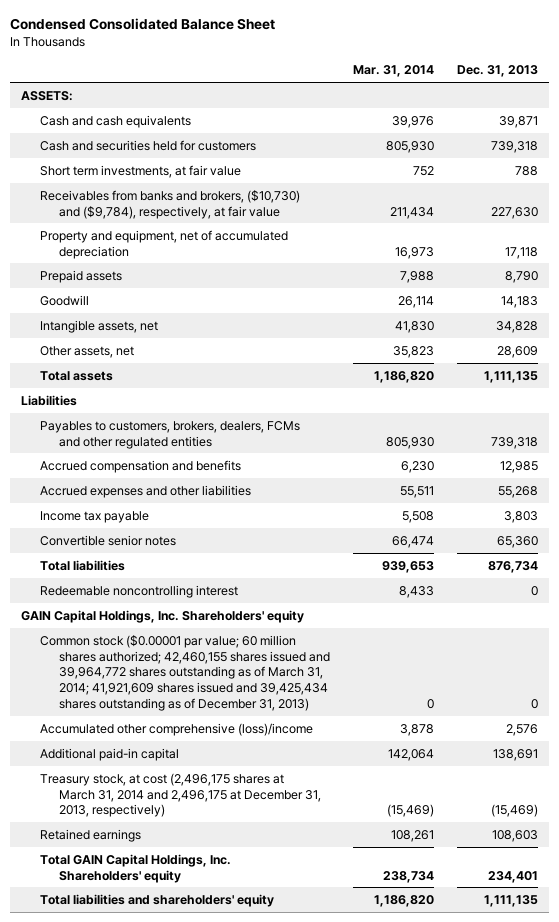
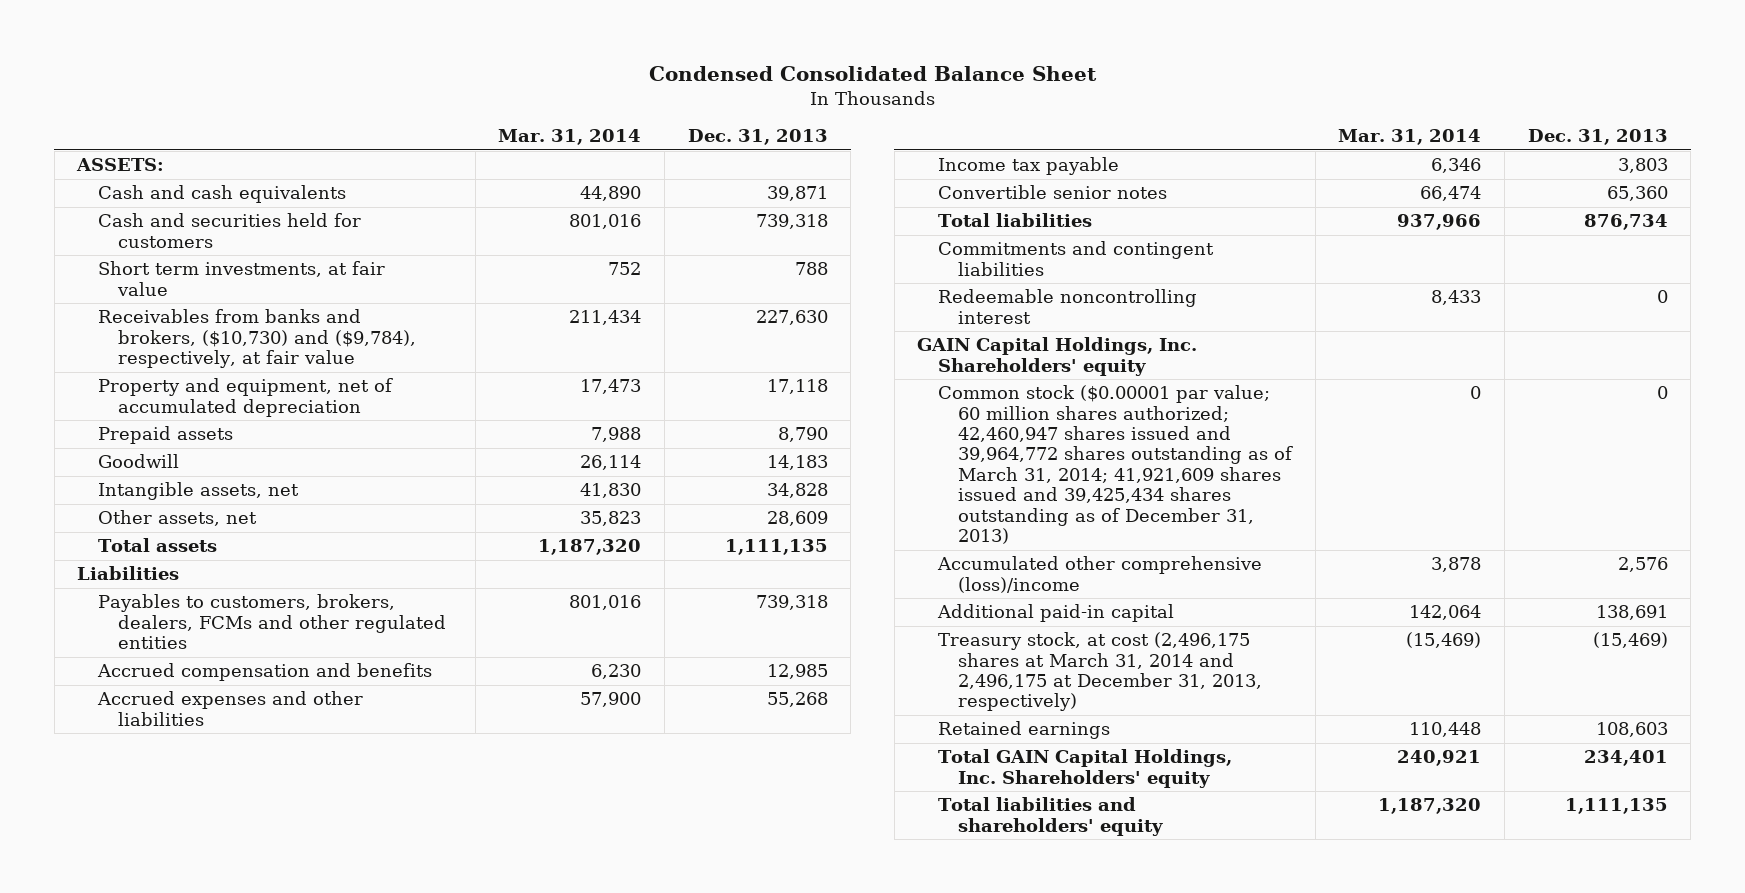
[392,115,435,128] 39,976 -> [580,186,642,202] 44,890
[386,140,435,153] 805,930 -> [569,214,642,230] 801,016
[395,246,435,259] 16,973 -> [580,379,642,395] 17,473
[374,370,435,383] 1,186,820 -> [538,539,642,556] 1,187,320
[386,436,435,449] 805,930 -> [569,595,642,611] 801,016
[400,485,435,498] 55,511 -> [580,692,642,708] 57,900
[402,510,435,523] 5,508 -> [1431,158,1482,174] 6,346
[382,560,435,573] 939,653 -> [1397,214,1482,231] 937,966
none -> [937,241,1214,276] Commitments and contingent liabilities
[40,634,331,712] Common stock ($0.00001 par value; 60 million shares authorized; 42,460,155 shares issued and 39,964,772 shares outstanding as of March 31, 2014; 41,921,609 shares issued and 39,425,434 shares outstanding as of December 31, 2013) -> [937,385,1293,545] Common stock ($0.00001 par value; 60 million shares authorized; 42,460,947 shares issued and 39,964,772 shares outstanding as of March 31, 2014; 41,921,609 shares issued and 39,425,434 shares outstanding as of December 31, 2013)
[391,829,435,842] 108,261 -> [1409,722,1482,738] 110,448
[383,870,435,883] 238,734 -> [1397,750,1482,767] 240,921
[374,894,435,907] 1,186,820 -> [1378,798,1482,815] 1,187,320

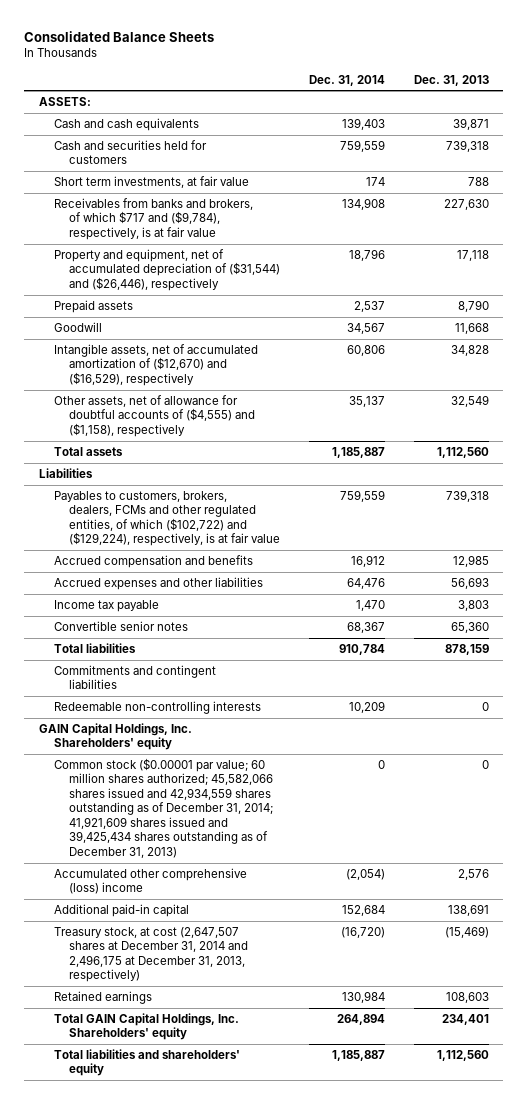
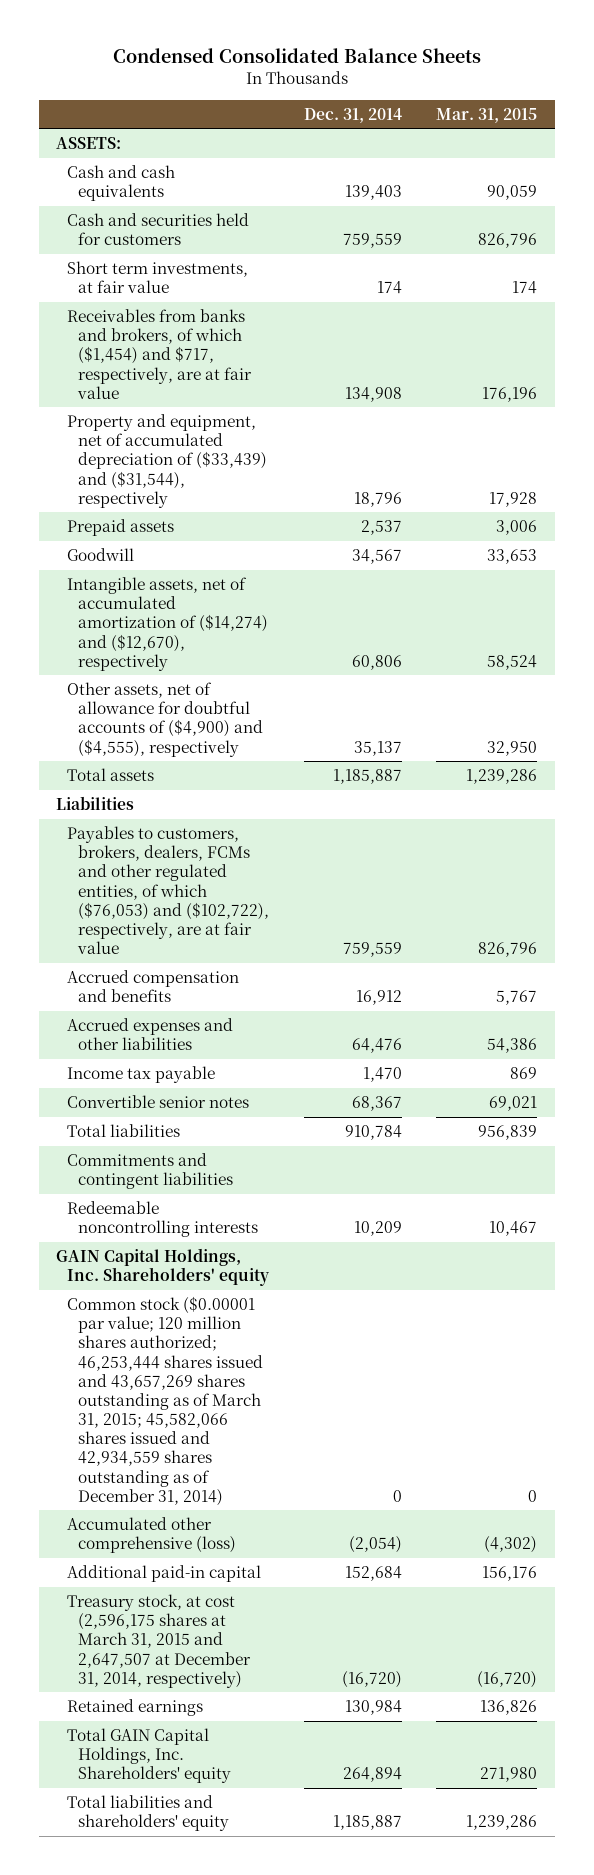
[24,30,215,42] Consolidated Balance Sheets -> [112,48,481,64] Condensed Consolidated Balance Sheets
[413,74,489,86] Dec. 31, 2013 -> none
none -> [436,107,538,123] Mar. 31, 2015
[53,197,253,240] Receivables from banks and brokers, of which $717 and ($9,784), respectively, is at fair value -> [67,308,253,399] Receivables from banks and brokers, of which ($1,454) and $717, respectively, are at fair value
[53,248,281,291] Property and equipment, net of accumulated depreciation of ($31,544) and ($26,446), respectively -> [67,413,268,508] Property and equipment, net of accumulated depreciation of ($33,439) and ($31,544), respectively
[53,343,258,386] Intangible assets, net of accumulated amortization of ($12,670) and ($16,529), respectively -> [67,576,269,671] Intangible assets, net of accumulated amortization of ($14,274) and ($12,670), respectively
[53,394,256,437] Other assets, net of allowance for doubtful accounts of ($4,555) and ($1,158), respectively -> [67,681,264,757] Other assets, net of allowance for doubtful accounts of ($4,900) and ($4,555), respectively
[53,490,281,547] Payables to customers, brokers, dealers, FCMs and other regulated entities, of which ($102,722) and ($129,224), respectively, is at fair value -> [67,825,270,955] Payables to customers, brokers, dealers, FCMs and other regulated entities, of which ($76,053) and ($102,722), respectively, are at fair value
[53,700,261,714] Redeemable non-controlling interests -> [67,1200,259,1238] Redeemable noncontrolling interests
[53,757,274,858] Common stock ($0.00001 par value; 60 million shares authorized; 45,582,066 shares issued and 42,934,559 shares outstanding as of December 31, 2014; 41,921,609 shares issued and 39,425,434 shares outstanding as of December 31, 2013) -> [67,1295,264,1506] Common stock ($0.00001 par value; 120 million shares authorized; 46,253,444 shares issued and 43,657,269 shares outstanding as of March 31, 2015; 45,582,066 shares issued and 42,934,559 shares outstanding as of December 31, 2014)
[53,867,247,895] Accumulated other comprehensive (loss) income -> [67,1516,237,1554] Accumulated other comprehensive (loss)
[53,926,249,983] Treasury stock, at cost (2,647,507 shares at December 31, 2014 and 2,496,175 at December 31, 2013, respectively) -> [67,1593,252,1688] Treasury stock, at cost (2,596,175 shares at March 31, 2015 and 2,647,507 at December 31, 2014, respectively)

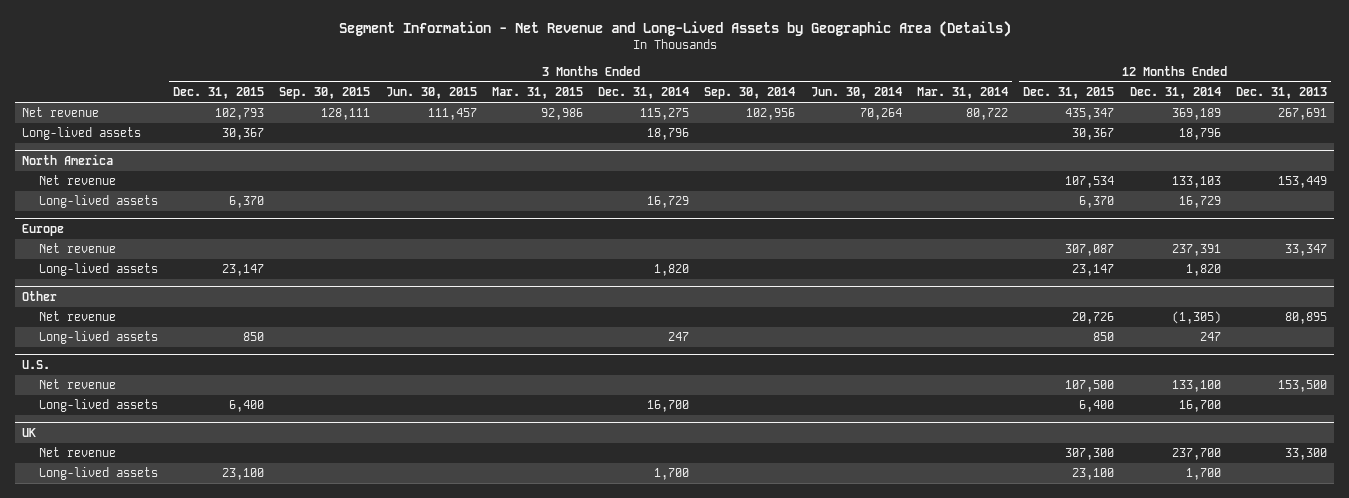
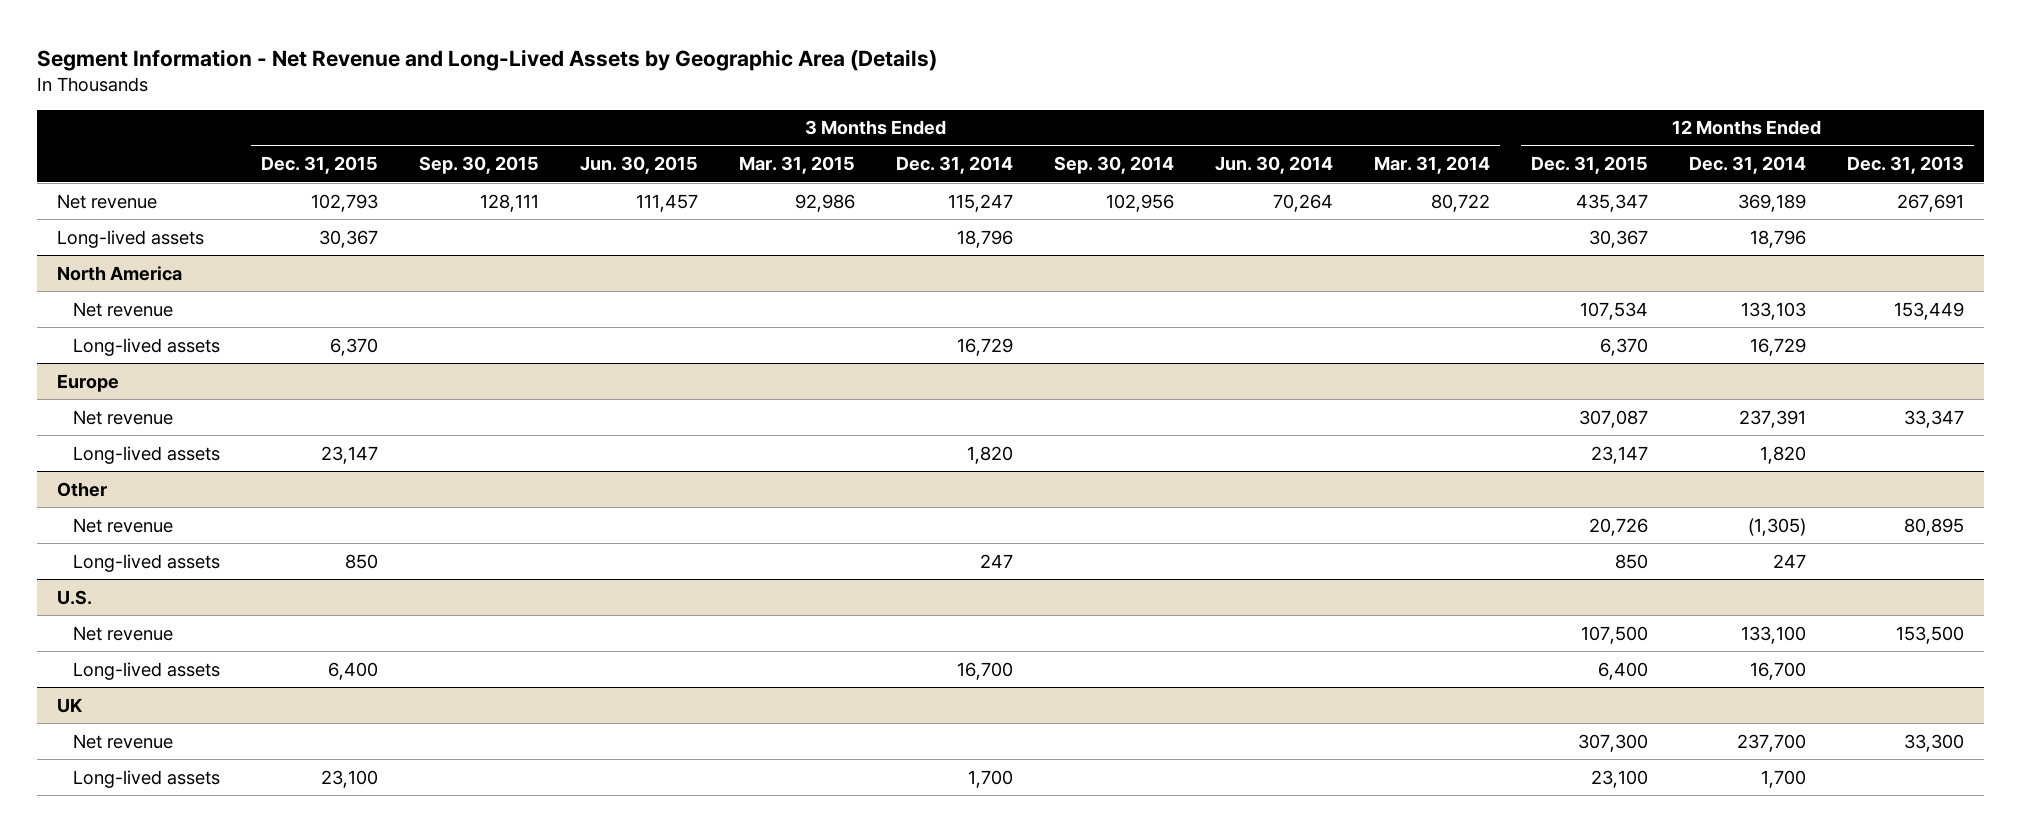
[640,108,690,121] 115,275 -> [948,193,1014,212] 115,247

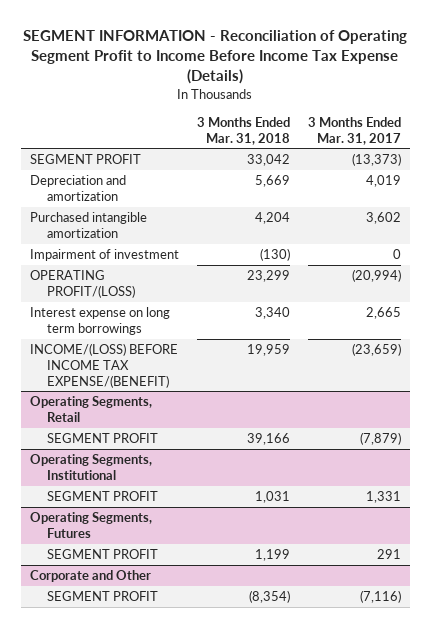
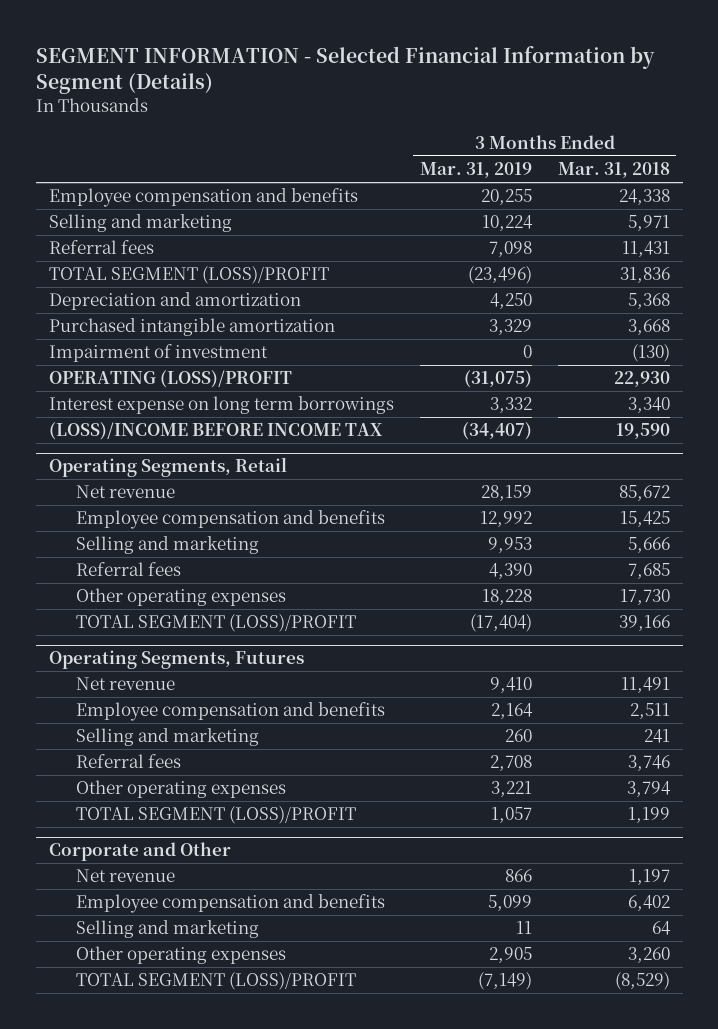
[23,30,408,85] SEGMENT INFORMATION - Reconciliation of Operating Segment Profit to Income Before Income Tax Expense (Details) -> [35,45,655,95] SEGMENT INFORMATION - Selected Financial Information by Segment (Details)
[307,116,401,145] 3 Months Ended Mar. 31, 2017 -> none
none -> [419,162,532,179] Mar. 31, 2019
none -> [48,188,358,208] Employee compensation and benefits
none -> [48,214,232,233] Selling and marketing
none -> [48,240,154,255] Referral fees
[29,154,141,165] SEGMENT PROFIT -> [48,266,329,285] TOTAL SEGMENT (LOSS)/PROFIT
[246,154,290,167] 33,042 -> [619,267,670,284] 31,836
[254,175,290,188] 5,669 -> [627,293,670,310] 5,368
[254,212,290,225] 4,204 -> [627,319,670,336] 3,668
[29,270,136,298] OPERATING PROFIT/(LOSS) -> [48,370,292,389] OPERATING (LOSS)/PROFIT
[246,270,290,283] 23,299 -> [613,371,670,388] 22,930
[29,343,178,388] INCOME/(LOSS) BEFORE INCOME TAX EXPENSE/(BENEFIT) -> [48,422,383,441] (LOSS)/INCOME BEFORE INCOME TAX
[246,344,290,357] 19,959 -> [615,423,670,440] 19,590
[29,454,152,480] Operating Segments, Institutional -> none
[47,491,159,502] SEGMENT PROFIT -> none
none -> [76,485,176,499] Net revenue
none -> [76,510,386,530] Employee compensation and benefits
none -> [76,536,260,555] Selling and marketing
none -> [76,562,182,577] Referral fees
none -> [76,588,287,607] Other operating expenses
[47,433,159,444] SEGMENT PROFIT -> [76,614,357,633] TOTAL SEGMENT (LOSS)/PROFIT
none -> [76,677,176,691] Net revenue
none -> [76,702,386,722] Employee compensation and benefits
none -> [76,728,260,747] Selling and marketing
none -> [76,754,182,769] Referral fees
none -> [76,780,287,799] Other operating expenses
[47,549,159,560] SEGMENT PROFIT -> [76,806,357,825] TOTAL SEGMENT (LOSS)/PROFIT
none -> [76,869,176,883] Net revenue
none -> [76,894,386,914] Employee compensation and benefits
none -> [76,920,260,939] Selling and marketing
none -> [76,946,287,965] Other operating expenses
[47,591,159,602] SEGMENT PROFIT -> [76,972,357,991] TOTAL SEGMENT (LOSS)/PROFIT
[248,590,290,604] (8,354) -> [614,972,670,991] (8,529)

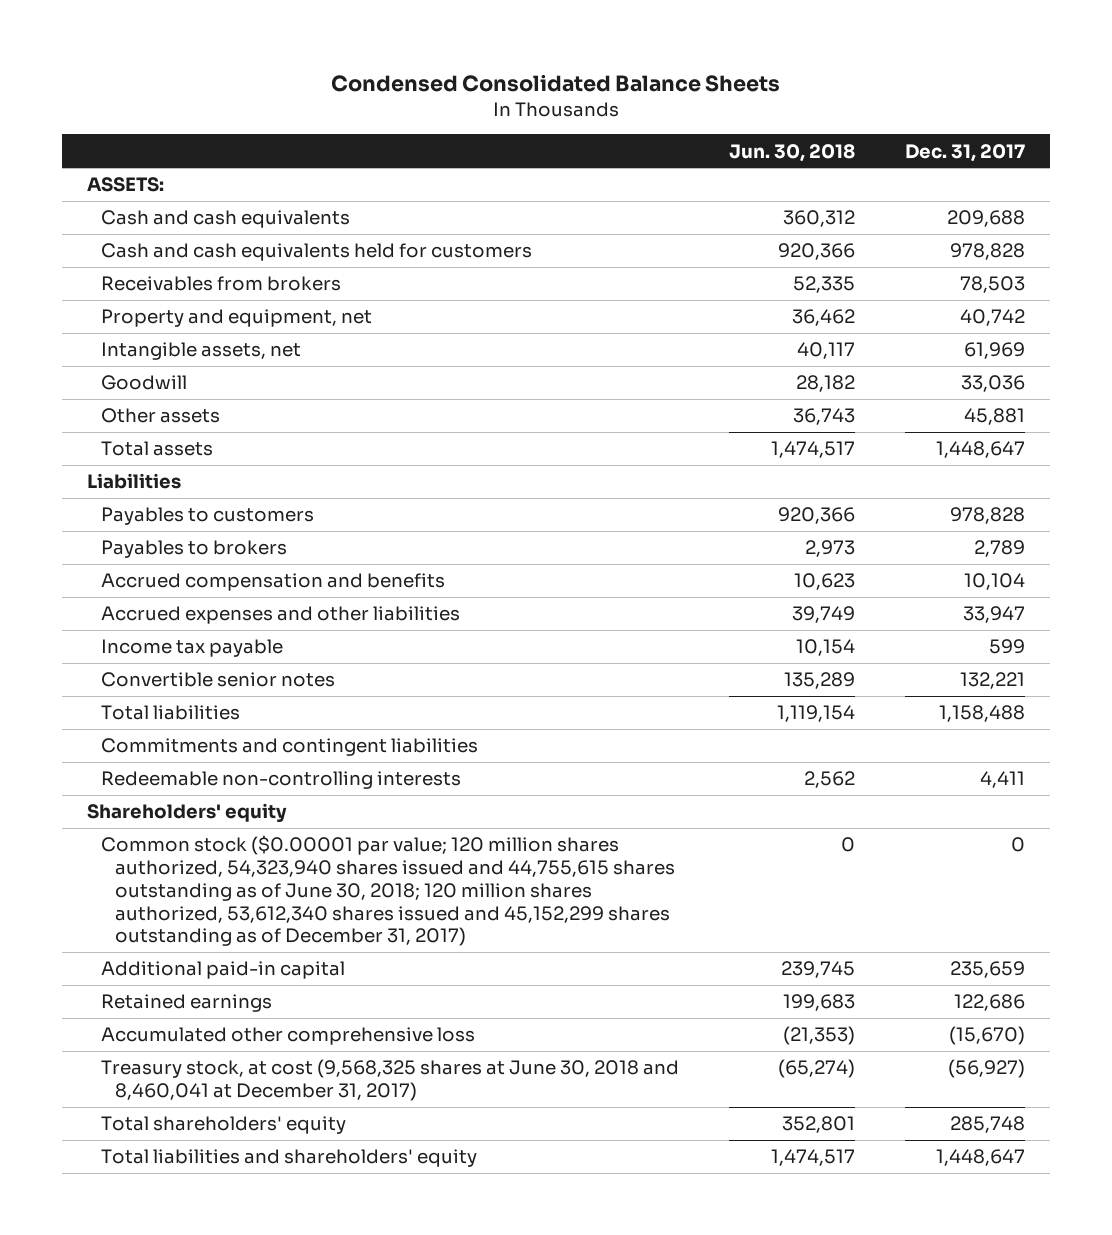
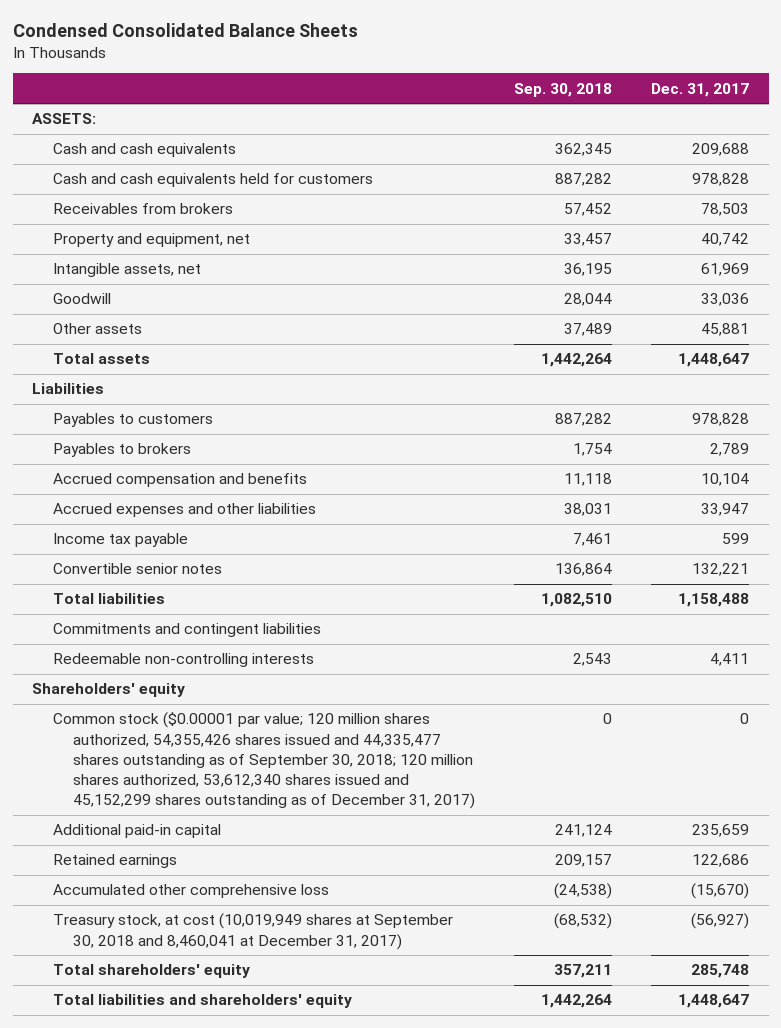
[729,143,856,162] Jun. 30, 2018 -> none
none -> [514,82,613,97] Sep. 30, 2018
[101,835,676,947] Common stock ($0.00001 par value; 120 million shares authorized, 54,323,940 shares issued and 44,755,615 shares outstanding as of June 30, 2018; 120 million shares authorized, 53,612,340 shares issued and 45,152,299 shares outstanding as of December 31, 2017) -> [52,712,476,810] Common stock ($0.00001 par value; 120 million shares authorized, 54,355,426 shares issued and 44,335,477 shares outstanding as of September 30, 2018; 120 million shares authorized, 53,612,340 shares issued and 45,152,299 shares outstanding as of December 31, 2017)
[101,1059,680,1102] Treasury stock, at cost (9,568,325 shares at June 30, 2018 and 8,460,041 at December 31, 2017) -> [52,913,453,950] Treasury stock, at cost (10,019,949 shares at September 30, 2018 and 8,460,041 at December 31, 2017)

